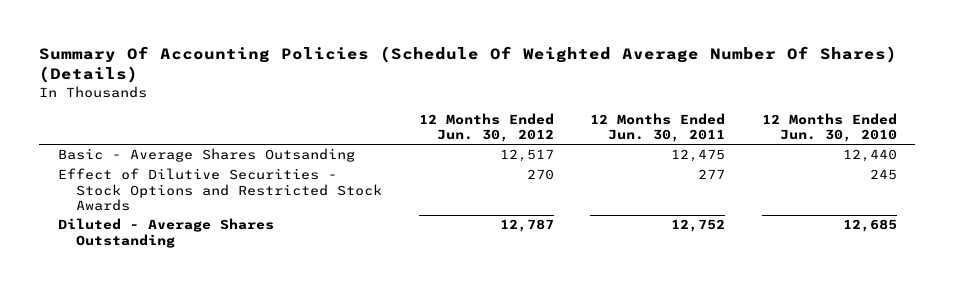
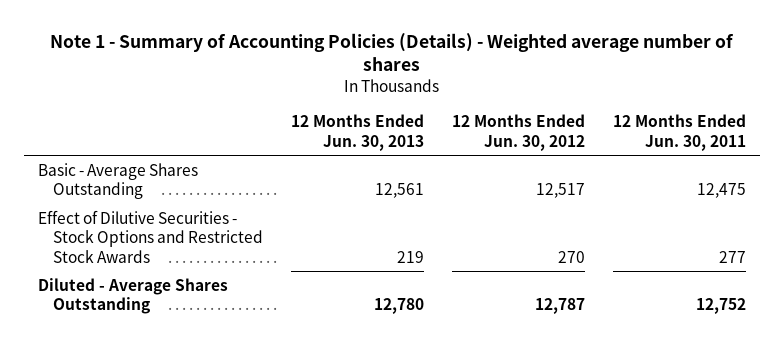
[39,46,898,84] Summary Of Accounting Policies (Schedule Of Weighted Average Number Of Shares) (Details) -> [50,32,735,72] Note 1 - Summary of Accounting Policies (Details) - Weighted average number of shares
[761,112,897,143] 12 Months Ended Jun. 30, 2010 -> none
none -> [291,114,425,151] 12 Months Ended Jun. 30, 2013
[57,148,355,163] Basic - Average Shares Outsanding -> [37,162,198,200] Basic - Average Shares Outstanding

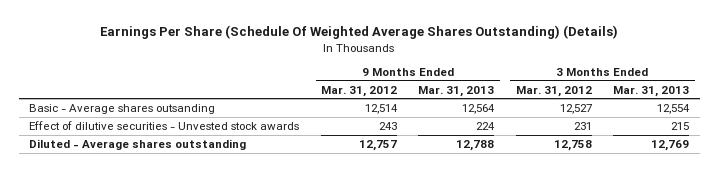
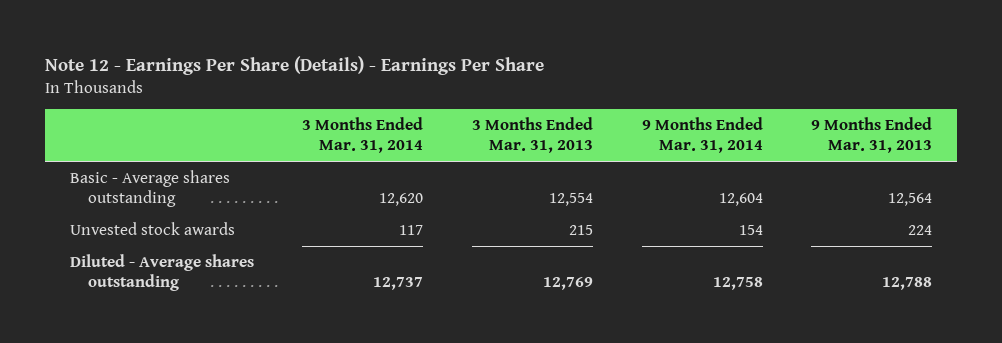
[100,25,619,40] Earnings Per Share (Schedule Of Weighted Average Shares Outstanding) (Details) -> [45,55,545,75] Note 12 - Earnings Per Share (Details) - Earnings Per Share
[320,85,397,97] Mar. 31, 2012 -> none
[515,85,592,97] Mar. 31, 2012 -> none
none -> [302,116,424,154] 3 Months Ended Mar. 31, 2014
none -> [641,116,763,154] 9 Months Ended Mar. 31, 2014
[29,103,216,114] Basic - Average shares outsanding -> [69,169,230,208] Basic - Average shares outstanding
[29,120,300,130] Effect of dilutive securities - Unvested stock awards -> [69,221,235,235] Unvested stock awards

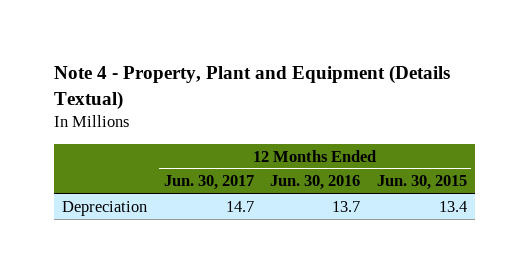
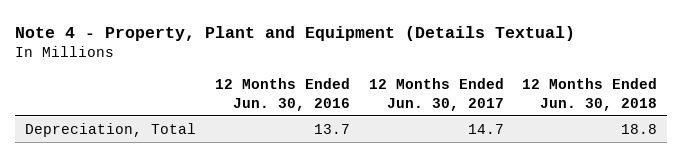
[376,175,467,191] Jun. 30, 2015 -> none
none -> [522,78,658,111] 12 Months Ended Jun. 30, 2018
[61,200,147,216] Depreciation -> [24,123,196,138] Depreciation, Total

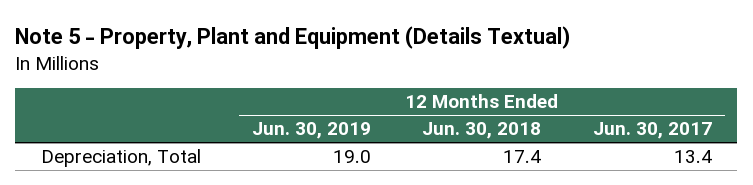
[15,25,576,41] Note 4 - Property, Plant and Equipment (Details Textual) -> [15,26,571,50] Note 5 - Property, Plant and Equipment (Details Textual)
[214,78,350,111] 12 Months Ended Jun. 30, 2016 -> none
none -> [252,122,372,140] Jun. 30, 2019
[467,124,504,135] 14.7 -> [673,150,712,164] 13.4
[621,124,658,135] 18.8 -> [503,150,542,164] 17.4

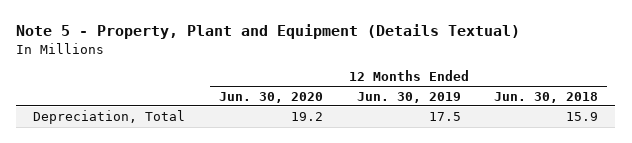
[592,122,712,140] Jun. 30, 2017 -> none
none -> [218,91,323,103] Jun. 30, 2020
[333,150,372,164] 19.0 -> [428,112,461,122] 17.5
[503,150,542,164] 17.4 -> [566,112,599,122] 15.9

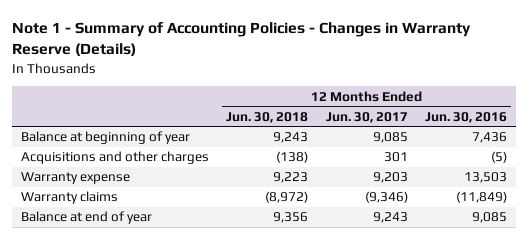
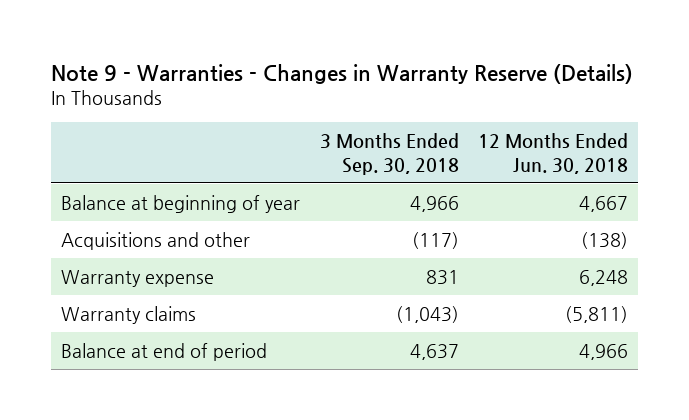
[12,22,472,57] Note 1 - Summary of Accounting Policies - Changes in Warranty Reserve (Details) -> [51,63,634,84] Note 9 - Warranties - Changes in Warranty Reserve (Details)
[325,111,408,123] Jun. 30, 2017 -> none
[425,111,508,123] Jun. 30, 2016 -> none
none -> [319,133,459,175] 3 Months Ended Sep. 30, 2018
[273,132,309,144] 9,243 -> [578,195,628,212] 4,667
[20,151,209,165] Acquisitions and other charges -> [61,231,251,250] Acquisitions and other
[273,172,309,184] 9,223 -> [578,269,628,286] 6,248
[265,191,309,204] (8,972) -> [564,305,628,323] (5,811)
[20,211,152,225] Balance at end of year -> [61,342,268,361] Balance at end of period
[273,212,309,224] 9,356 -> [578,343,628,360] 4,966

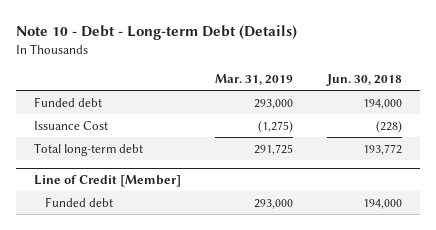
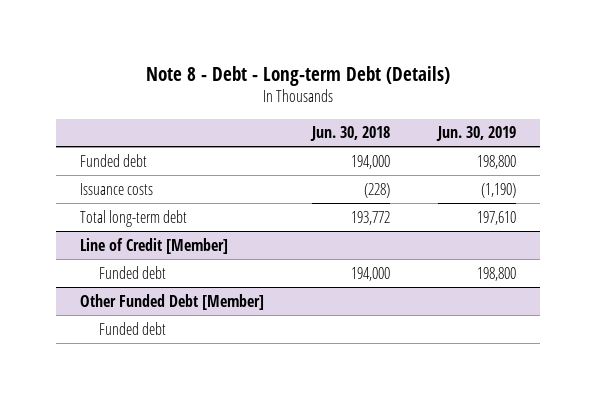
[16,25,298,41] Note 10 - Debt - Long-term Debt (Details) -> [145,65,450,86] Note 8 - Debt - Long-term Debt (Details)
[214,73,293,85] Mar. 31, 2019 -> none
none -> [435,126,516,142] Jun. 30, 2019
[33,120,108,130] Issuance Cost -> [79,182,153,195] Issuance costs
none -> [79,293,264,310] Other Funded Debt [Member]
none -> [98,321,166,335] Funded debt

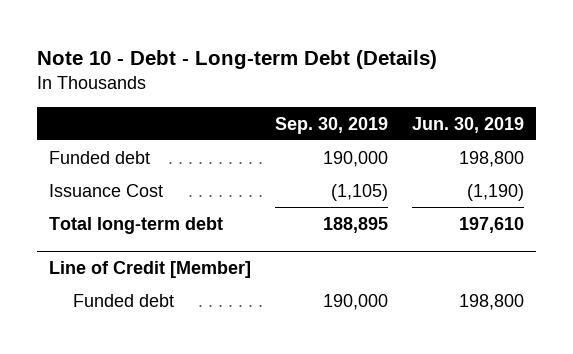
[145,65,450,86] Note 8 - Debt - Long-term Debt (Details) -> [37,49,438,69] Note 10 - Debt - Long-term Debt (Details)
[309,126,390,142] Jun. 30, 2018 -> none
none -> [274,116,388,134] Sep. 30, 2019
[79,182,153,195] Issuance costs -> [49,183,164,197] Issuance Cost
[79,293,264,310] Other Funded Debt [Member] -> none
[98,321,166,335] Funded debt -> none

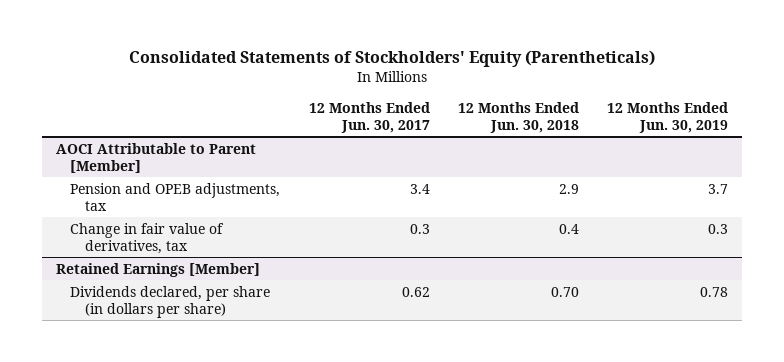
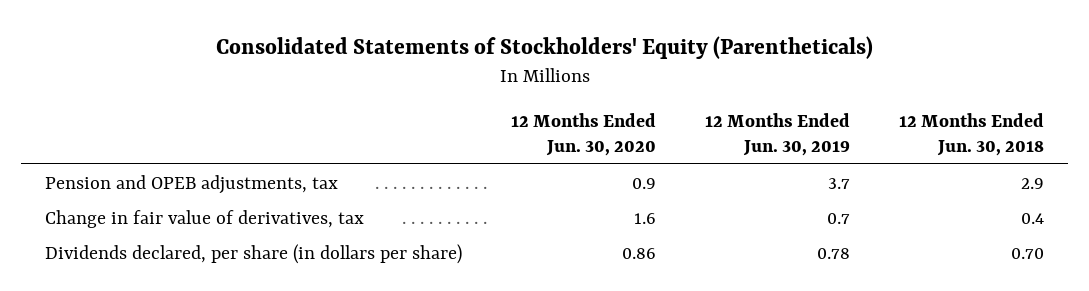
[308,101,430,133] 12 Months Ended Jun. 30, 2017 -> none
none -> [511,112,657,157] 12 Months Ended Jun. 30, 2020
[55,142,256,173] AOCI Attributable to Parent [Member] -> none
[55,262,260,277] Retained Earnings [Member] -> none
[707,223,728,234] 0.3 -> [827,212,851,224] 0.7

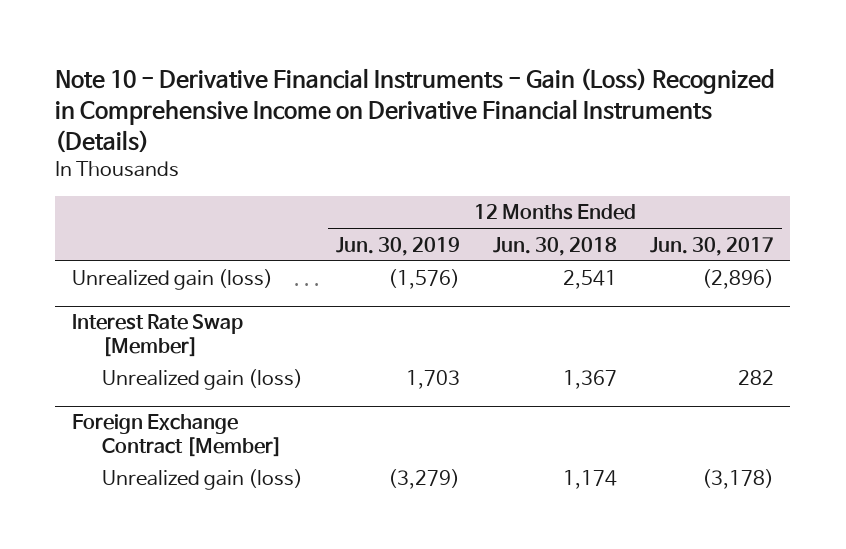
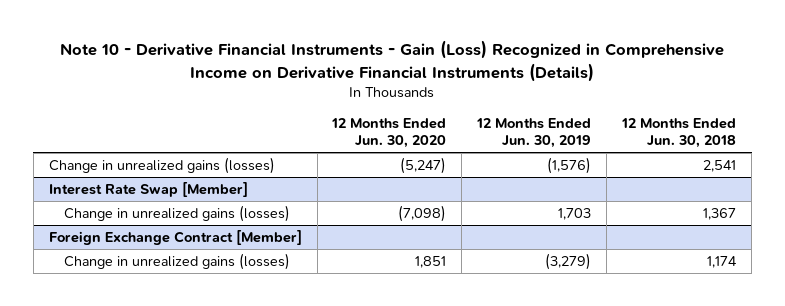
[650,236,775,256] Jun. 30, 2017 -> none
none -> [331,117,447,148] 12 Months Ended Jun. 30, 2020
[71,269,273,291] Unrealized gain (loss) -> [48,156,275,174] Change in unrealized gains (losses)
[102,369,304,391] Unrealized gain (loss) -> [64,204,291,222] Change in unrealized gains (losses)
[102,469,304,491] Unrealized gain (loss) -> [64,252,291,270] Change in unrealized gains (losses)

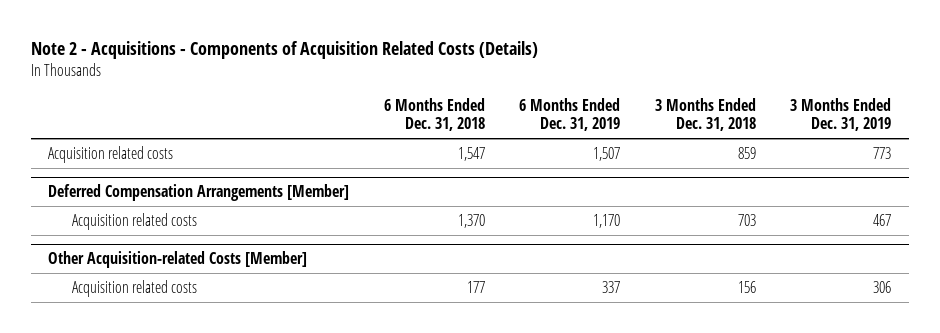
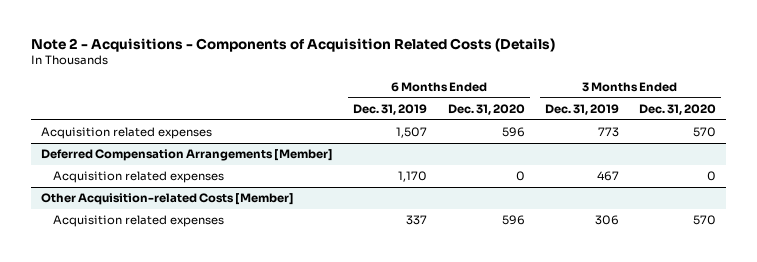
[383,97,485,132] 6 Months Ended Dec. 31, 2018 -> none
[654,97,756,132] 3 Months Ended Dec. 31, 2018 -> none
none -> [447,104,525,116] Dec. 31, 2020
none -> [638,104,716,116] Dec. 31, 2020
[48,146,174,164] Acquisition related costs -> [41,127,213,140] Acquisition related expenses
[72,213,198,231] Acquisition related costs -> [53,171,225,184] Acquisition related expenses
[72,280,198,298] Acquisition related costs -> [53,215,225,228] Acquisition related expenses

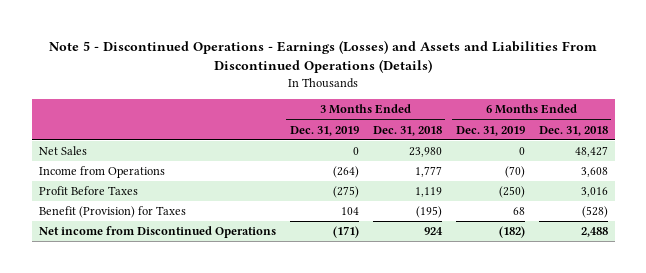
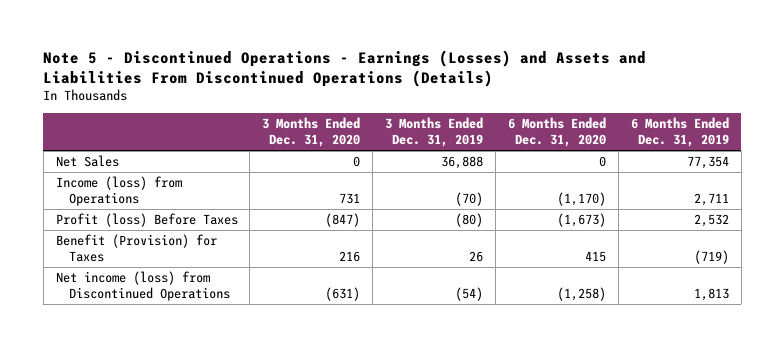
[372,125,442,136] Dec. 31, 2018 -> none
[538,125,608,136] Dec. 31, 2018 -> none
none -> [262,117,361,147] 3 Months Ended Dec. 31, 2020
none -> [507,117,606,147] 6 Months Ended Dec. 31, 2020
[352,147,359,156] 0 -> [441,156,484,170] 36,888
[518,147,525,156] 0 -> [686,156,729,170] 77,354
[38,166,165,179] Income from Operations -> [55,176,182,206] Income (loss) from Operations
[332,166,359,179] (264) -> [455,191,484,206] (70)
[504,166,525,179] (70) -> [693,192,729,206] 2,711
[38,186,138,196] Profit Before Taxes -> [55,213,238,228] Profit (loss) Before Taxes
[332,186,359,199] (275) -> [455,213,484,228] (80)
[498,186,525,199] (250) -> [693,214,729,228] 2,532
[340,207,359,216] 104 -> [469,250,484,262] 26
[512,207,525,216] 68 -> [693,249,729,264] (719)
[38,226,276,239] Net income from Discontinued Operations -> [55,271,231,301] Net income (loss) from Discontinued Operations
[332,226,359,239] (171) -> [455,286,484,301] (54)
[498,226,525,239] (182) -> [693,287,729,301] 1,813

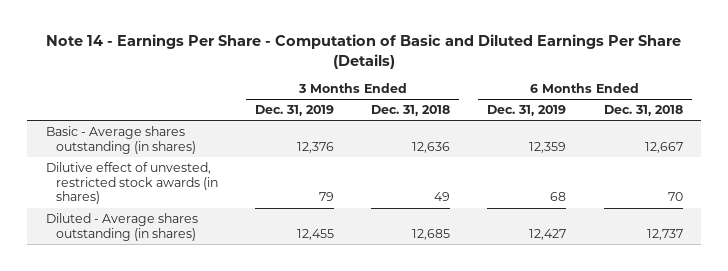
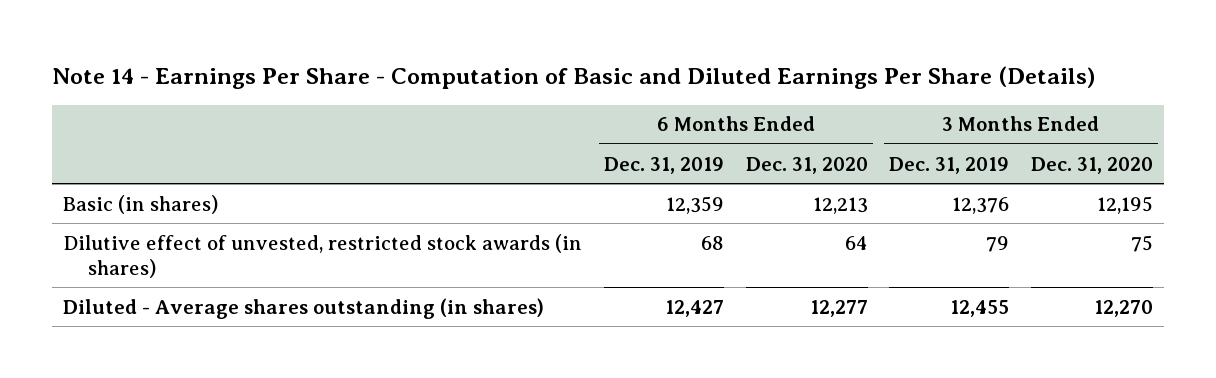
[371,105,451,117] Dec. 31, 2018 -> none
[603,105,683,117] Dec. 31, 2018 -> none
none -> [745,156,868,174] Dec. 31, 2020
none -> [1030,156,1153,174] Dec. 31, 2020
[45,125,196,154] Basic - Average shares outstanding (in shares) -> [63,194,219,214] Basic (in shares)

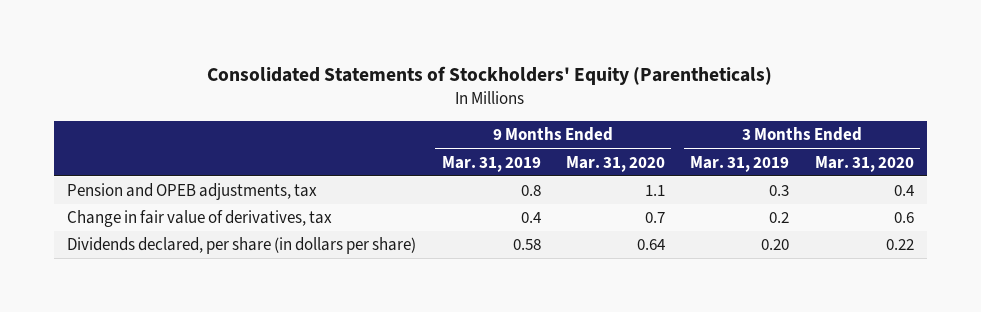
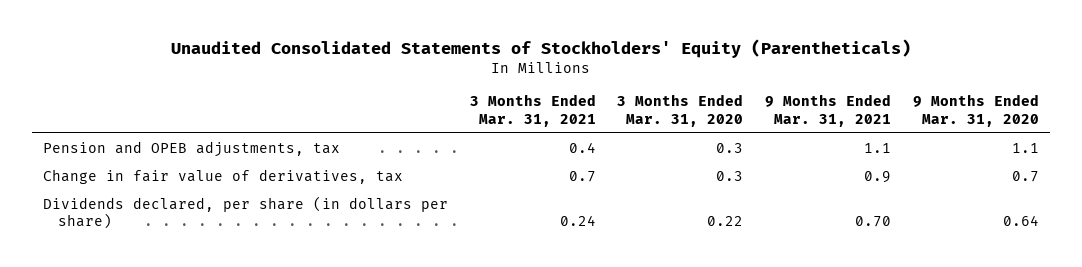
[207,65,773,85] Consolidated Statements of Stockholders' Equity (Parentheticals) -> [170,38,911,58] Unaudited Consolidated Statements of Stockholders' Equity (Parentheticals)
[441,155,541,172] Mar. 31, 2019 -> none
[690,155,790,172] Mar. 31, 2019 -> none
none -> [469,94,596,127] 3 Months Ended Mar. 31, 2021
none -> [765,94,892,127] 9 Months Ended Mar. 31, 2021
[893,185,914,197] 0.4 -> [716,142,744,153] 0.3
[893,212,914,224] 0.6 -> [716,170,744,181] 0.3

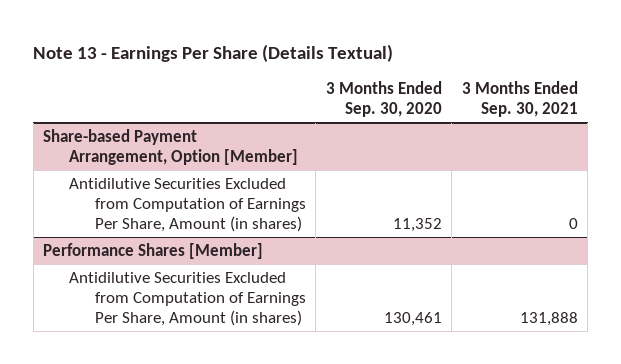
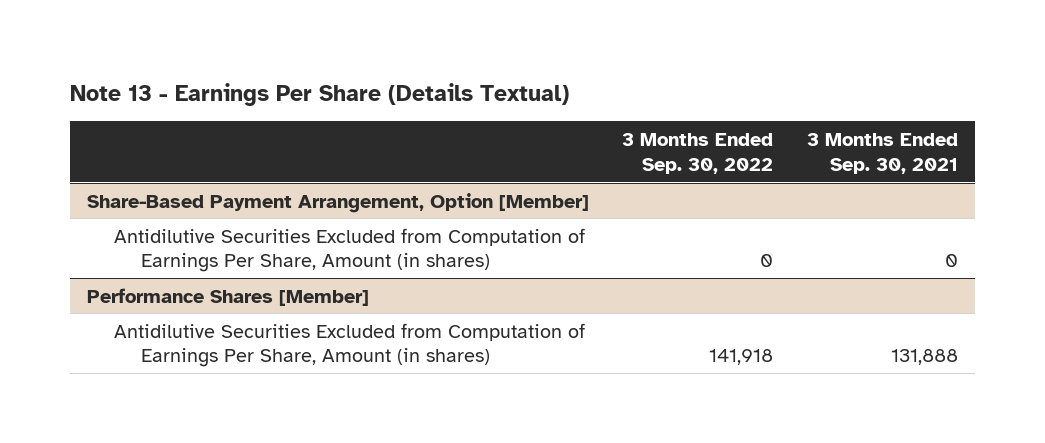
[325,81,442,118] 3 Months Ended Sep. 30, 2020 -> none
none -> [622,132,774,174] 3 Months Ended Sep. 30, 2022
[43,128,299,165] Share-based Payment Arrangement, Option [Member] -> [86,192,589,213] Share-Based Payment Arrangement, Option [Member]

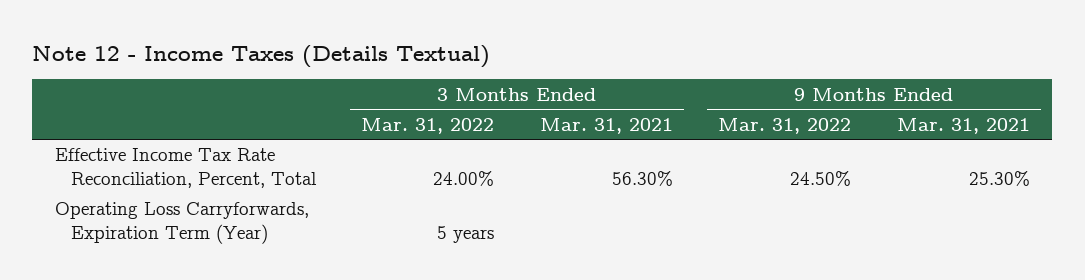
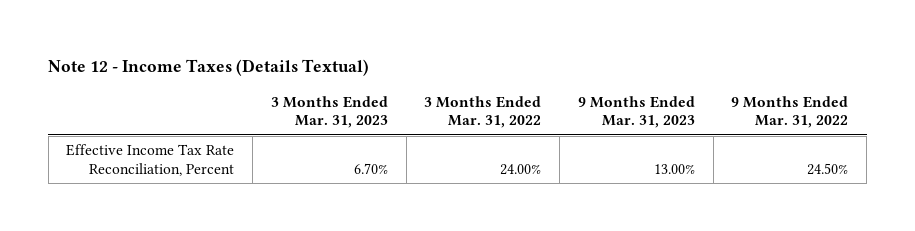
[539,117,673,134] Mar. 31, 2021 -> none
[896,117,1030,134] Mar. 31, 2021 -> none
none -> [270,95,388,129] 3 Months Ended Mar. 31, 2023
none -> [577,95,695,129] 9 Months Ended Mar. 31, 2023
[54,202,309,245] Operating Loss Carryforwards, Expiration Term (Year) -> none
[54,148,317,189] Effective Income Tax Rate Reconciliation, Percent, Total -> [66,144,235,176] Effective Income Tax Rate Reconciliation, Percent

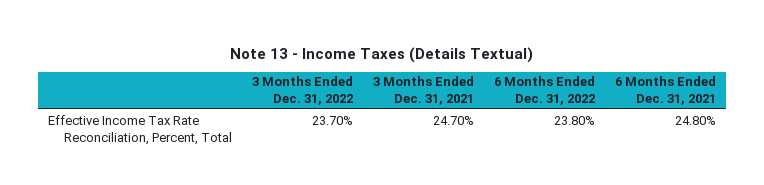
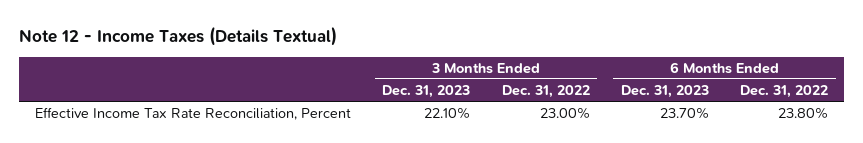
[229,46,533,63] Note 13 - Income Taxes (Details Textual) -> [19,26,338,47] Note 12 - Income Taxes (Details Textual)
[373,76,475,106] 3 Months Ended Dec. 31, 2021 -> none
[614,76,716,106] 6 Months Ended Dec. 31, 2021 -> none
none -> [382,85,471,99] Dec. 31, 2023
none -> [620,85,709,99] Dec. 31, 2023
[48,114,233,145] Effective Income Tax Rate Reconciliation, Percent, Total -> [35,107,352,121] Effective Income Tax Rate Reconciliation, Percent
[312,115,354,125] 23.70% -> [539,107,590,120] 23.00%

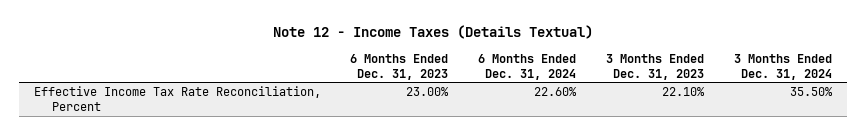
[501,85,590,99] Dec. 31, 2022 -> none
[740,85,829,99] Dec. 31, 2022 -> none
none -> [478,53,577,80] 6 Months Ended Dec. 31, 2024
none -> [733,53,832,80] 3 Months Ended Dec. 31, 2024
[659,107,709,120] 23.70% -> [406,87,450,97] 23.00%

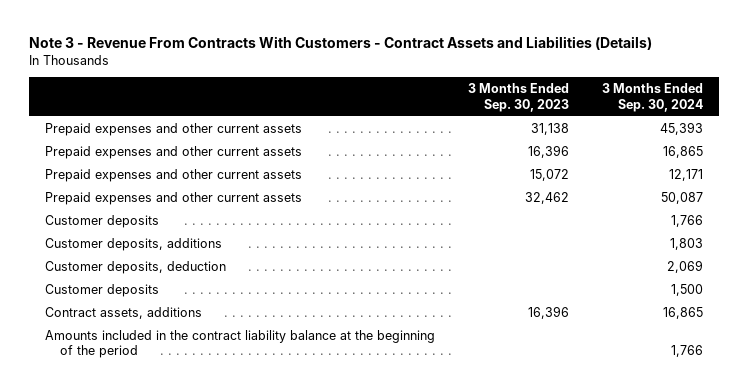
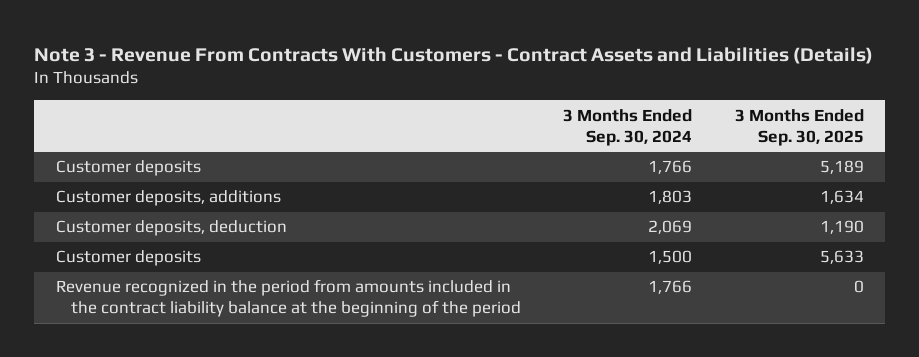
[468,83,570,112] 3 Months Ended Sep. 30, 2023 -> none
none -> [734,108,864,146] 3 Months Ended Sep. 30, 2025
[45,123,303,137] Prepaid expenses and other current assets -> none
[45,146,303,160] Prepaid expenses and other current assets -> none
[45,169,303,183] Prepaid expenses and other current assets -> none
[45,192,303,206] Prepaid expenses and other current assets -> none
[45,307,203,320] Contract assets, additions -> none
[45,330,436,359] Amounts included in the contract liability balance at the beginning of the period -> [55,279,522,318] Revenue recognized in the period from amounts included in the contract liability balance at the beginning of the period

